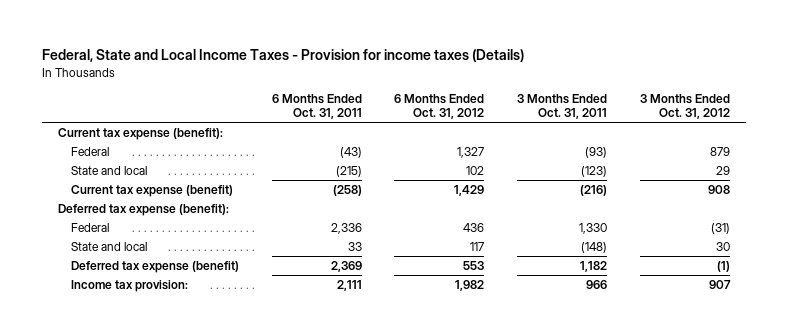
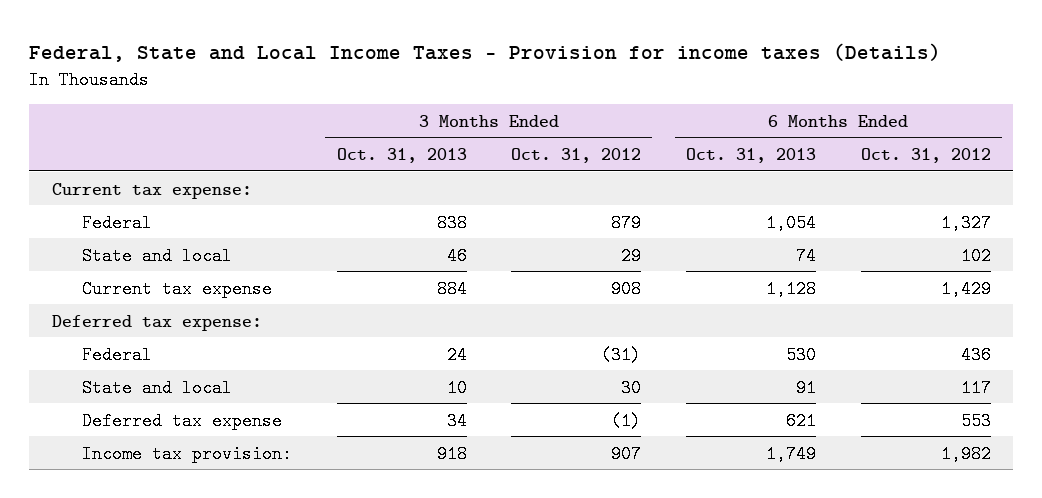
[271,93,362,120] 6 Months Ended Oct. 31, 2011 -> none
[517,93,608,120] 3 Months Ended Oct. 31, 2011 -> none
none -> [336,147,467,163] Oct. 31, 2013
none -> [685,147,816,163] Oct. 31, 2013
[57,127,223,140] Current tax expense (benefit): -> [51,182,252,199] Current tax expense:
[70,184,233,197] Current tax expense (benefit) -> [81,279,272,298] Current tax expense
[57,203,229,216] Deferred tax expense (benefit): -> [51,314,262,331] Deferred tax expense:
[70,260,239,273] Deferred tax expense (benefit) -> [81,411,282,430] Deferred tax expense

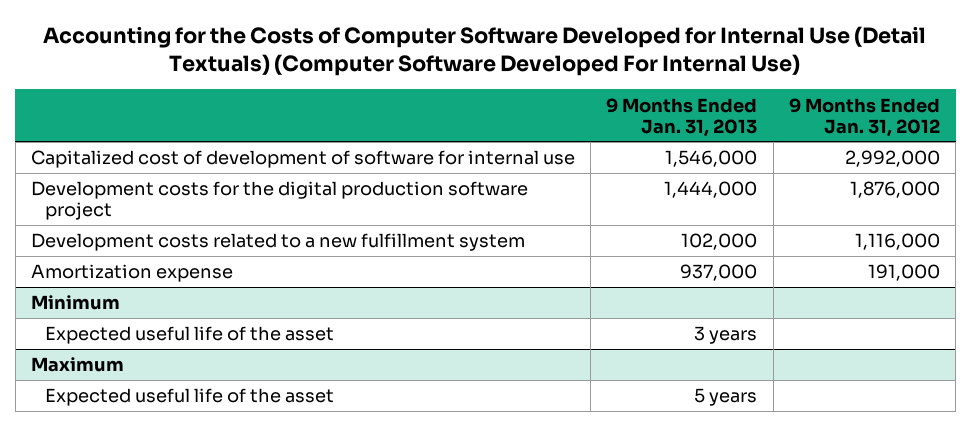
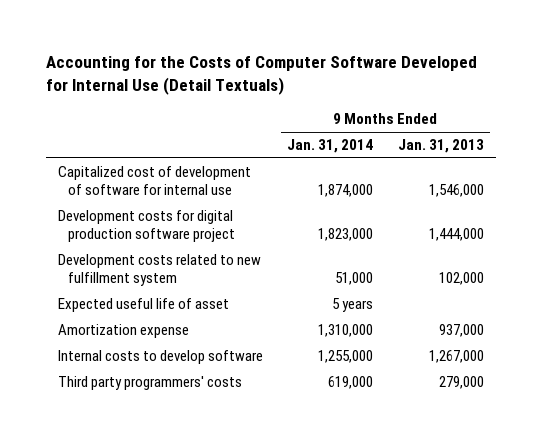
[43,26,927,77] Accounting for the Costs of Computer Software Developed for Internal Use (Detail Textuals) (Computer Software Developed For Internal Use) -> [45,56,477,96] Accounting for the Costs of Computer Software Developed for Internal Use (Detail Textuals)
[788,97,940,137] 9 Months Ended Jan. 31, 2012 -> none
none -> [287,139,374,154] Jan. 31, 2014
[30,181,528,221] Development costs for the digital production software project -> [57,210,236,242] Development costs for digital production software project
[30,233,525,252] Development costs related to a new fulfillment system -> [57,254,261,286] Development costs related to new fulfillment system
none -> [57,298,229,313] Expected useful life of asset
[30,295,120,311] Minimum -> none
[44,326,334,345] Expected useful life of the asset -> none
[30,357,124,373] Maximum -> none
[44,388,334,407] Expected useful life of the asset -> none
none -> [57,350,263,365] Internal costs to develop software
none -> [57,376,242,391] Third party programmers' costs

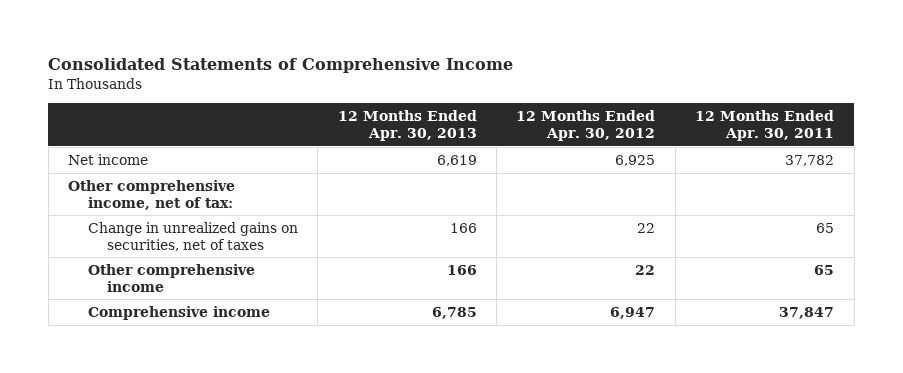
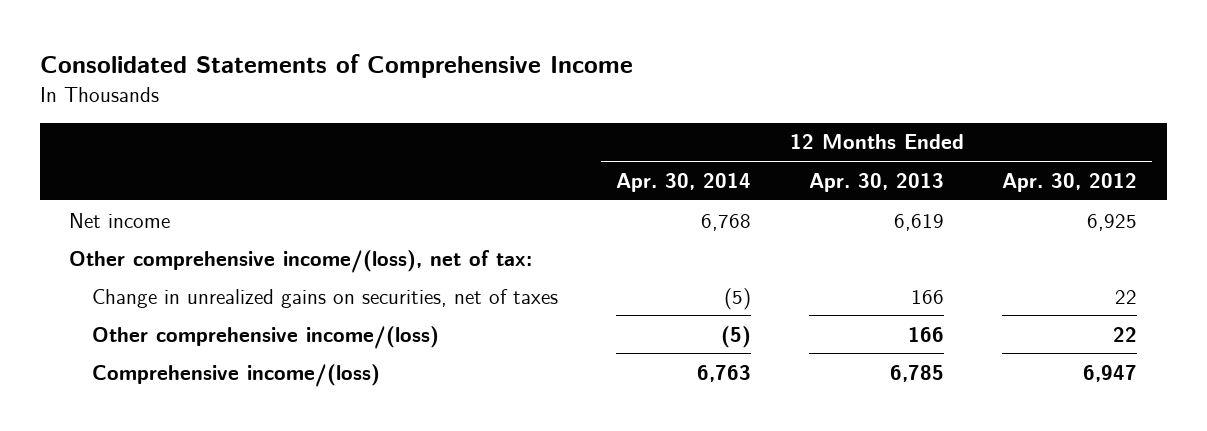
[695,110,835,142] 12 Months Ended Apr. 30, 2011 -> none
none -> [616,172,752,192] Apr. 30, 2014
[68,179,236,210] Other comprehensive income, net of tax: -> [69,249,533,273] Other comprehensive income/(loss), net of tax:
[87,263,255,292] Other comprehensive income -> [91,325,439,349] Other comprehensive income/(loss)
[87,305,270,320] Comprehensive income -> [91,363,380,387] Comprehensive income/(loss)

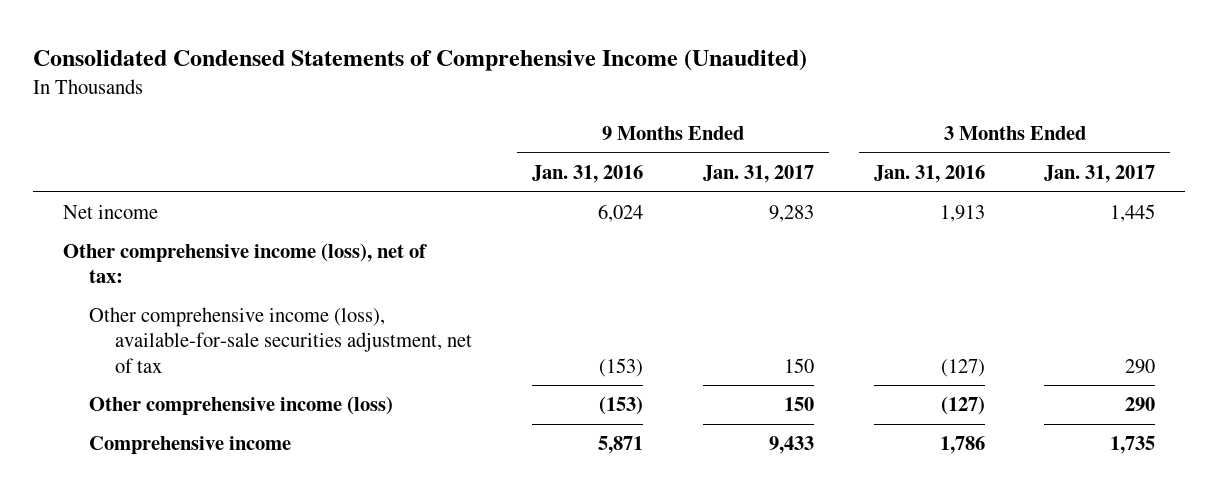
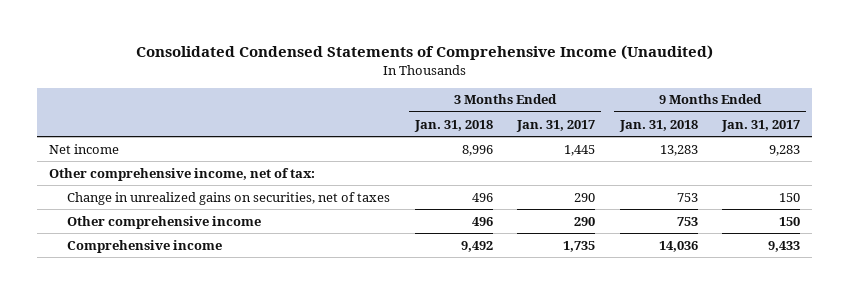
[532,165,644,184] Jan. 31, 2016 -> none
[873,165,985,184] Jan. 31, 2016 -> none
none -> [413,119,493,132] Jan. 31, 2018
none -> [618,119,698,132] Jan. 31, 2018
[63,243,428,284] Other comprehensive income (loss), net of tax: -> [49,167,316,181] Other comprehensive income, net of tax:
[89,307,473,373] Other comprehensive income (loss), available-for-sale securities adjustment, net of tax -> [67,191,391,205] Change in unrealized gains on securities, net of taxes
[89,396,394,416] Other comprehensive income (loss) -> [67,215,262,229] Other comprehensive income

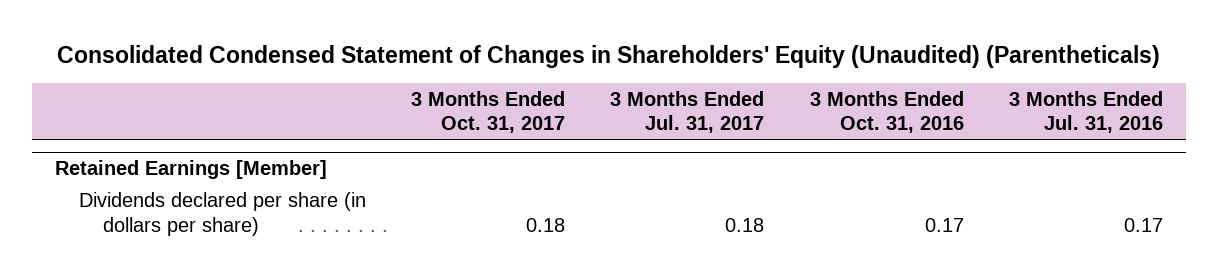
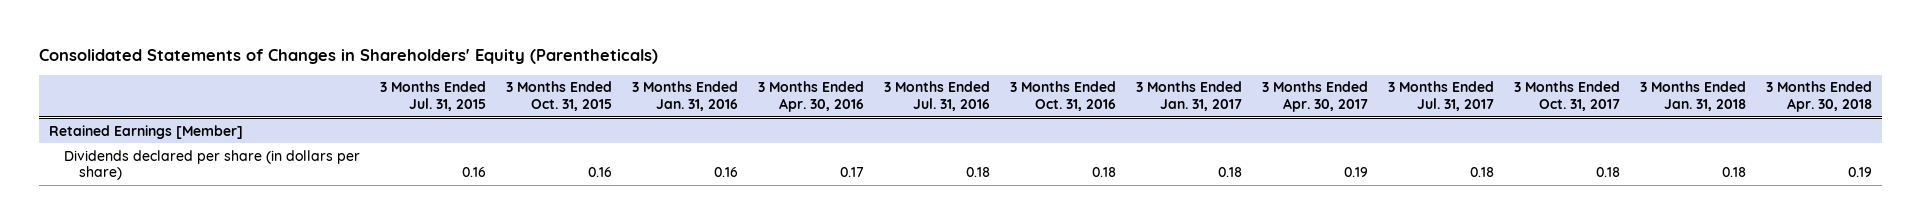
[56,44,1160,68] Consolidated Condensed Statement of Changes in Shareholders' Equity (Unaudited) (Parentheticals) -> [38,48,658,64] Consolidated Statements of Changes in Shareholders' Equity (Parentheticals)
none -> [379,81,486,112] 3 Months Ended Jul. 31, 2015
none -> [505,81,612,112] 3 Months Ended Oct. 31, 2015
none -> [631,81,738,112] 3 Months Ended Jan. 31, 2016
none -> [757,81,864,113] 3 Months Ended Apr. 30, 2016
none -> [1136,81,1243,112] 3 Months Ended Jan. 31, 2017
none -> [1262,81,1369,113] 3 Months Ended Apr. 30, 2017
none -> [1640,81,1747,112] 3 Months Ended Jan. 31, 2018
none -> [1766,81,1873,113] 3 Months Ended Apr. 30, 2018
[924,217,964,232] 0.17 -> [1092,167,1117,178] 0.18
[1123,217,1163,232] 0.17 -> [965,167,990,178] 0.18

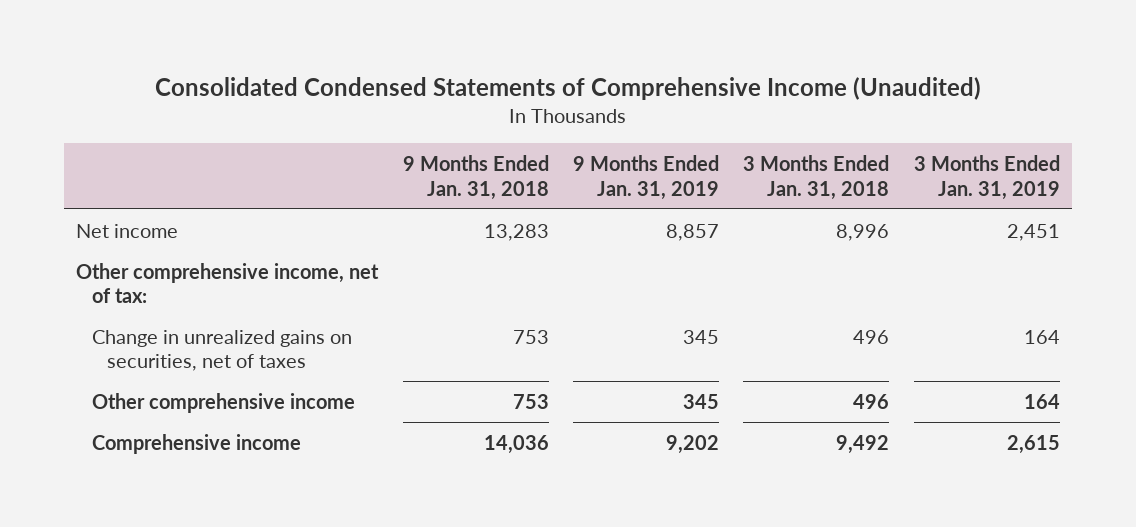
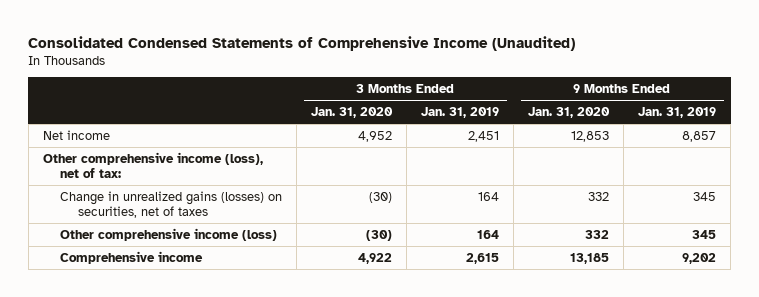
[402,154,549,200] 9 Months Ended Jan. 31, 2018 -> none
[743,154,890,200] 3 Months Ended Jan. 31, 2018 -> none
none -> [311,106,394,118] Jan. 31, 2020
none -> [528,106,611,118] Jan. 31, 2020
[76,262,380,304] Other comprehensive income, net of tax: -> [42,151,263,179] Other comprehensive income (loss), net of tax:
[91,329,352,372] Change in unrealized gains on securities, net of taxes -> [60,190,283,219] Change in unrealized gains (losses) on securities, net of taxes
[91,392,355,413] Other comprehensive income -> [60,227,278,241] Other comprehensive income (loss)

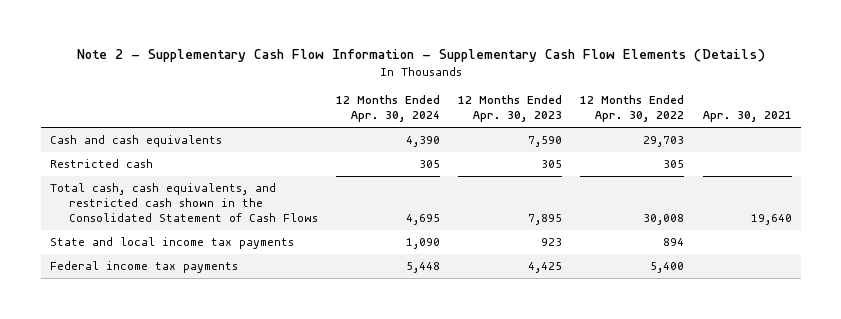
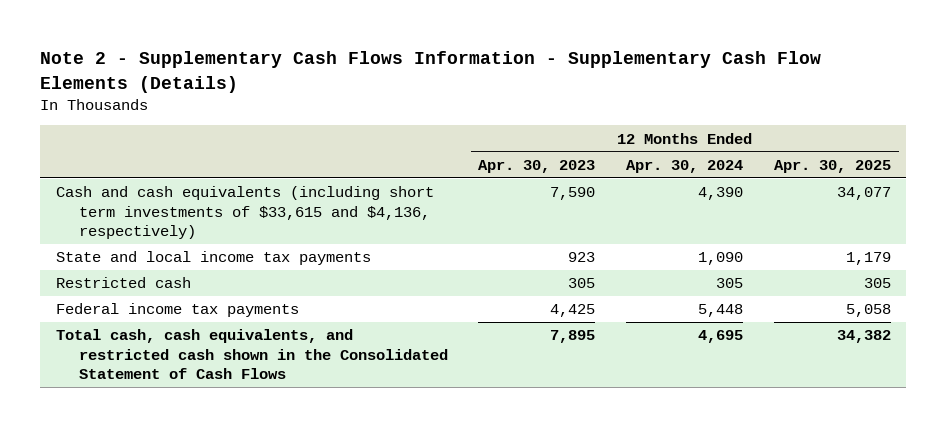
[76,49,765,63] Note 2 - Supplementary Cash Flow Information - Supplementary Cash Flow Elements (Details) -> [40,51,822,93] Note 2 - Supplementary Cash Flows Information - Supplementary Cash Flow Elements (Details)
[580,95,685,123] 12 Months Ended Apr. 30, 2022 -> none
[702,111,792,123] Apr. 30, 2021 -> none
none -> [773,159,891,173] Apr. 30, 2025
[49,135,222,148] Cash and cash equivalents -> [55,186,434,240] Cash and cash equivalents (including short term investments of $33,615 and $4,136, respectively)
[49,159,153,169] Restricted cash -> [55,277,191,289] Restricted cash
[49,183,318,223] Total cash, cash equivalents, and restricted cash shown in the Consolidated Statement of Cash Flows -> [55,329,448,380] Total cash, cash equivalents, and restricted cash shown in the Consolidated Statement of Cash Flows

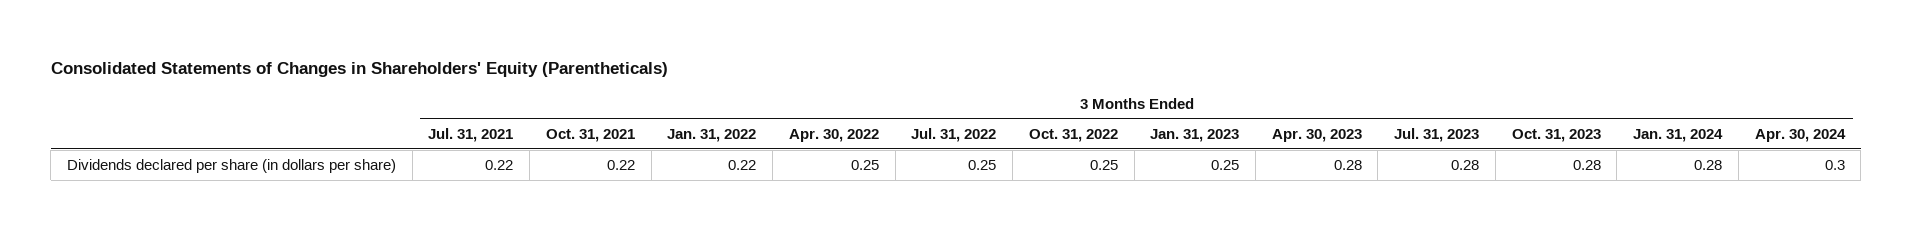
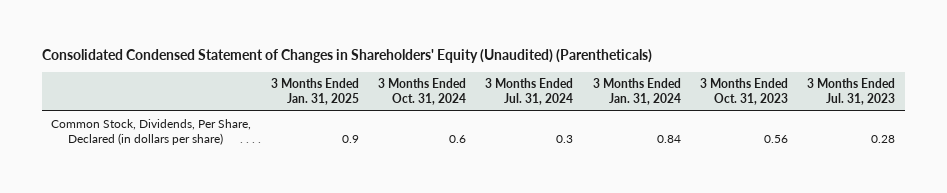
[50,61,668,77] Consolidated Statements of Changes in Shareholders' Equity (Parentheticals) -> [41,49,652,64] Consolidated Condensed Statement of Changes in Shareholders' Equity (Unaudited) (Parentheticals)
[428,127,514,142] Jul. 31, 2021 -> none
[545,128,635,142] Oct. 31, 2021 -> none
[667,128,757,142] Jan. 31, 2022 -> none
[788,128,879,142] Apr. 30, 2022 -> none
[911,127,997,142] Jul. 31, 2022 -> none
[1028,128,1118,142] Oct. 31, 2022 -> none
[1150,128,1240,142] Jan. 31, 2023 -> none
[1271,128,1362,142] Apr. 30, 2023 -> none
[1754,128,1846,142] Apr. 30, 2024 -> none
none -> [270,78,359,106] 3 Months Ended Jan. 31, 2025
none -> [377,78,466,106] 3 Months Ended Oct. 31, 2024
none -> [485,78,574,106] 3 Months Ended Jul. 31, 2024
[66,159,396,174] Dividends declared per share (in dollars per share) -> [51,118,252,146] Common Stock, Dividends, Per Share, Declared (in dollars per share)
[1572,160,1601,171] 0.28 -> [763,135,788,144] 0.56
[1694,160,1723,171] 0.28 -> [656,135,681,144] 0.84

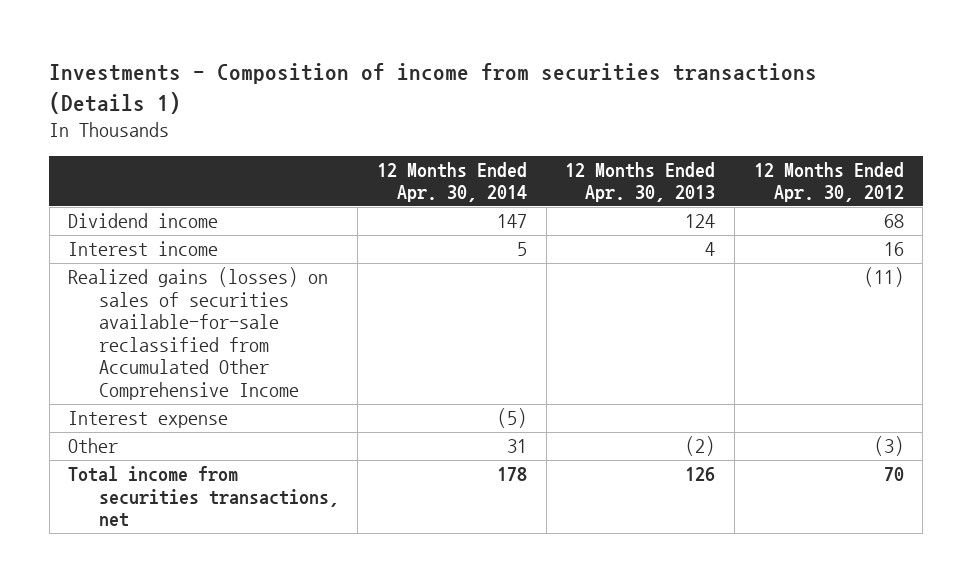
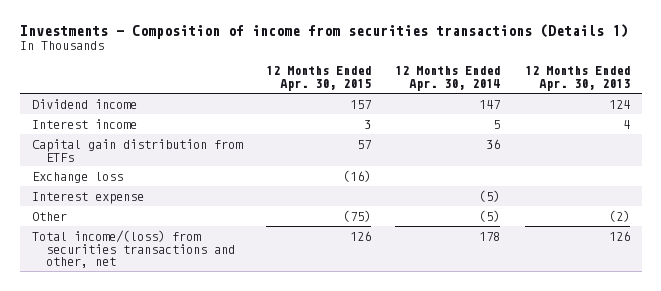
[753,161,904,203] 12 Months Ended Apr. 30, 2012 -> none
none -> [266,66,372,92] 12 Months Ended Apr. 30, 2015
[68,267,329,400] Realized gains (losses) on sales of securities available-for-sale reclassified from Accumulated Other Comprehensive Income -> none
none -> [31,138,243,162] Capital gain distribution from ETFs
none -> [31,171,123,183] Exchange loss
[507,439,528,454] 31 -> [479,209,501,222] (5)
[68,466,339,528] Total income from securities transactions, net -> [31,229,235,269] Total income/(loss) from securities transactions and other, net

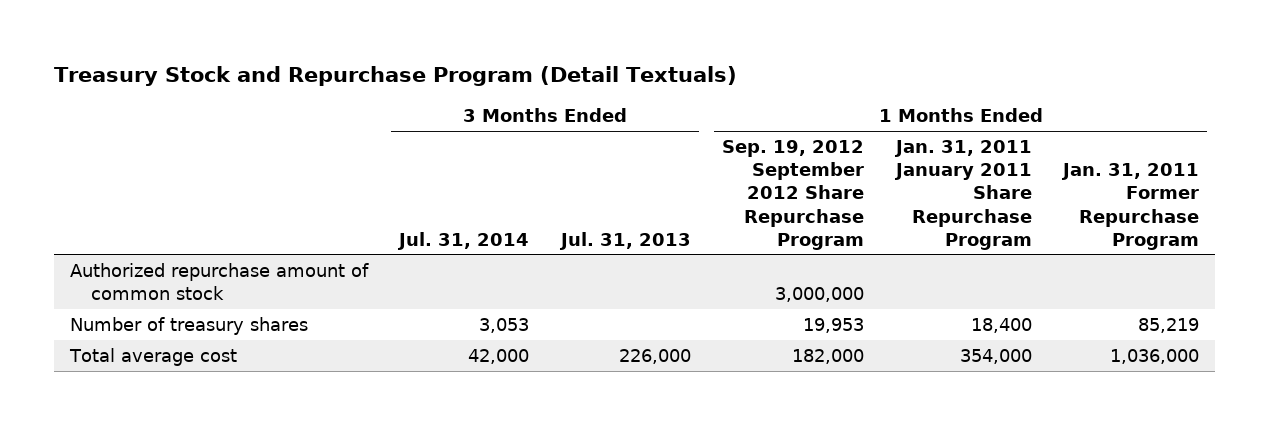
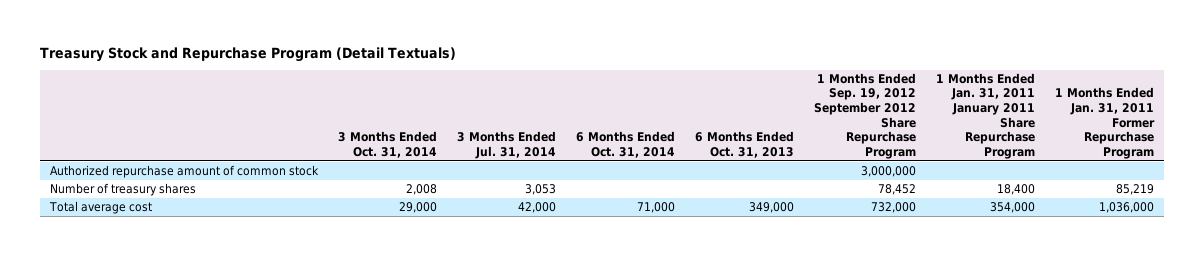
[558,231,691,250] Jul. 31, 2013 -> none
none -> [337,131,437,159] 3 Months Ended Oct. 31, 2014
none -> [575,131,675,159] 6 Months Ended Oct. 31, 2014
none -> [694,131,794,159] 6 Months Ended Oct. 31, 2013
[803,318,865,334] 19,953 -> [877,184,916,196] 78,452
[792,349,865,365] 182,000 -> [870,202,916,214] 732,000

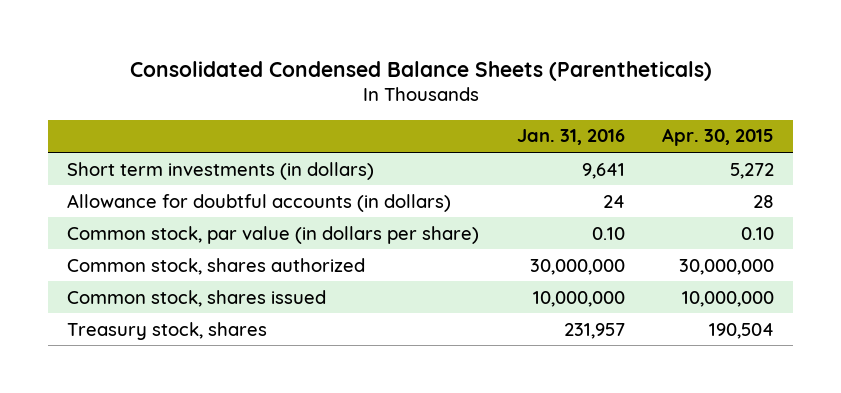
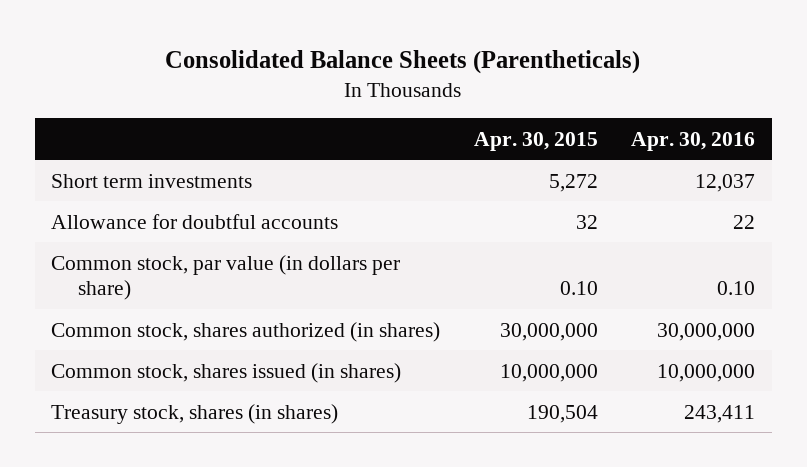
[129,60,712,81] Consolidated Condensed Balance Sheets (Parentheticals) -> [165,49,641,74] Consolidated Balance Sheets (Parentheticals)
[516,129,625,146] Jan. 31, 2016 -> none
none -> [631,131,756,151] Apr. 30, 2016
[67,161,375,180] Short term investments (in dollars) -> [51,173,253,188] Short term investments
[67,193,452,212] Allowance for doubtful accounts (in dollars) -> [51,213,339,229] Allowance for doubtful accounts
[753,194,775,208] 28 -> [575,214,598,229] 32
[67,257,366,275] Common stock, shares authorized -> [51,321,441,342] Common stock, shares authorized (in shares)
[67,289,327,307] Common stock, shares issued -> [51,362,402,383] Common stock, shares issued (in shares)
[67,321,268,340] Treasury stock, shares -> [51,403,339,424] Treasury stock, shares (in shares)

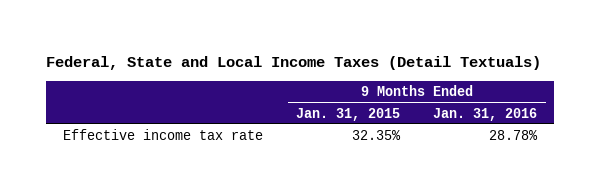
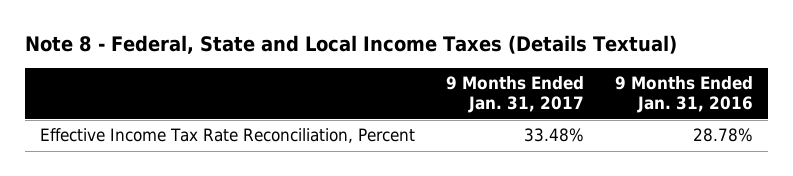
[45,56,541,71] Federal, State and Local Income Taxes (Detail Textuals) -> [24,35,677,55] Note 8 - Federal, State and Local Income Taxes (Details Textual)
[295,107,400,121] Jan. 31, 2015 -> none
none -> [445,76,584,114] 9 Months Ended Jan. 31, 2017
[62,129,263,141] Effective income tax rate -> [40,128,416,144] Effective Income Tax Rate Reconciliation, Percent

